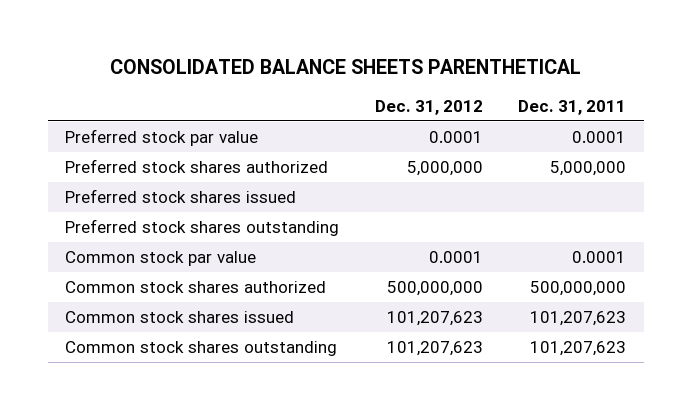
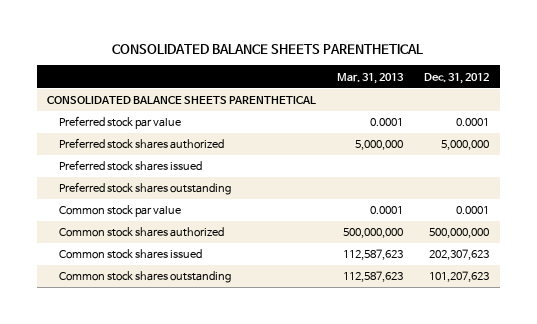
[518,99,627,115] Dec. 31, 2011 -> none
none -> [337,72,405,84] Mar. 31, 2013
none -> [47,96,317,105] CONSOLIDATED BALANCE SHEETS PARENTHETICAL
[386,310,483,326] 101,207,623 -> [429,249,490,261] 202,307,623

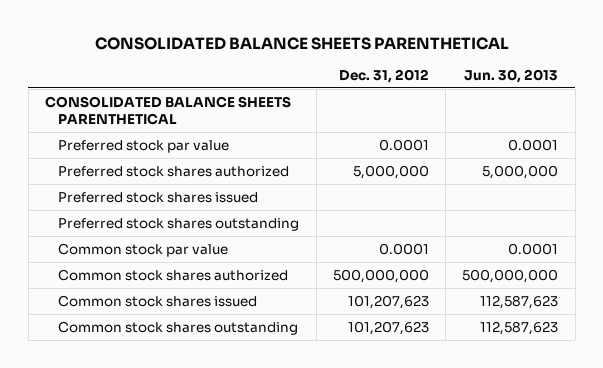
[337,72,405,84] Mar. 31, 2013 -> none
none -> [464,68,559,83] Jun. 30, 2013
[429,249,490,261] 202,307,623 -> [347,294,429,309] 101,207,623

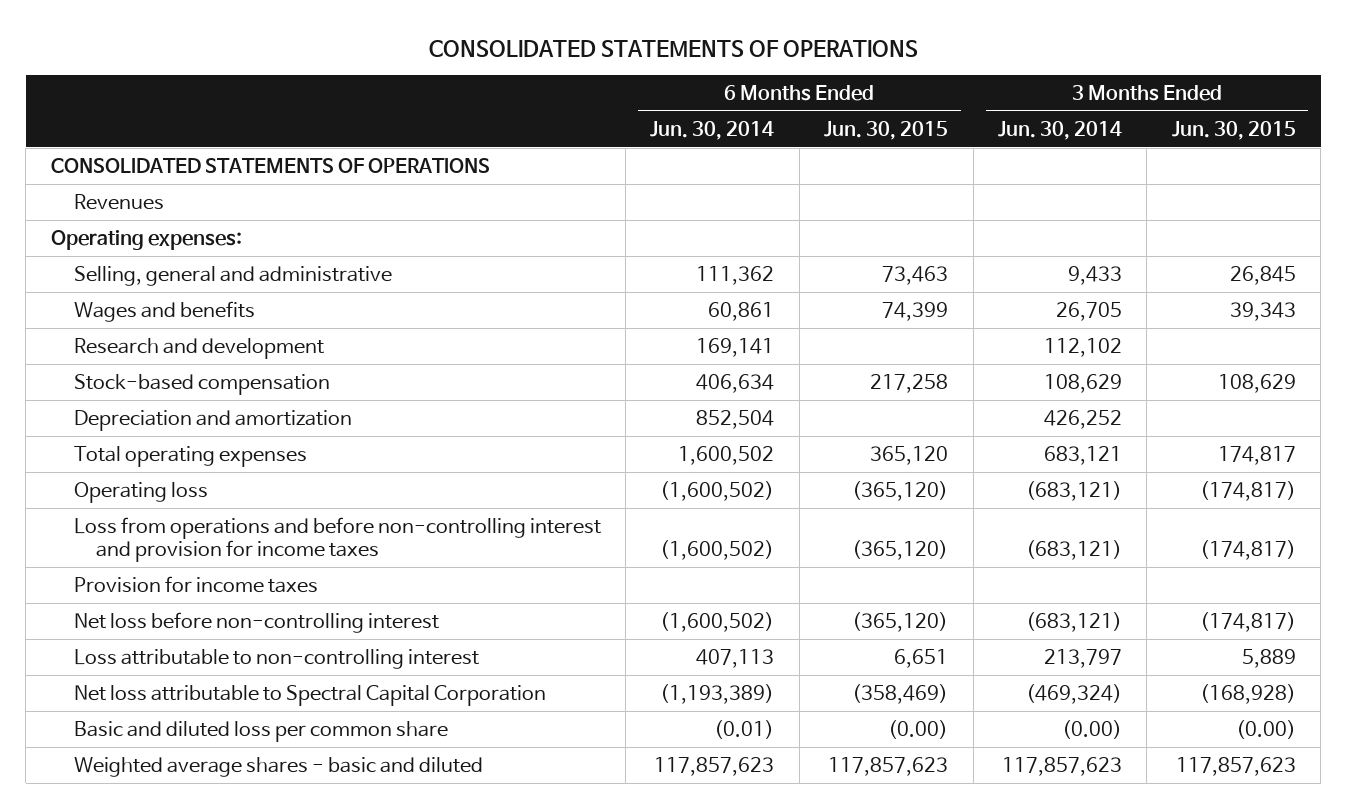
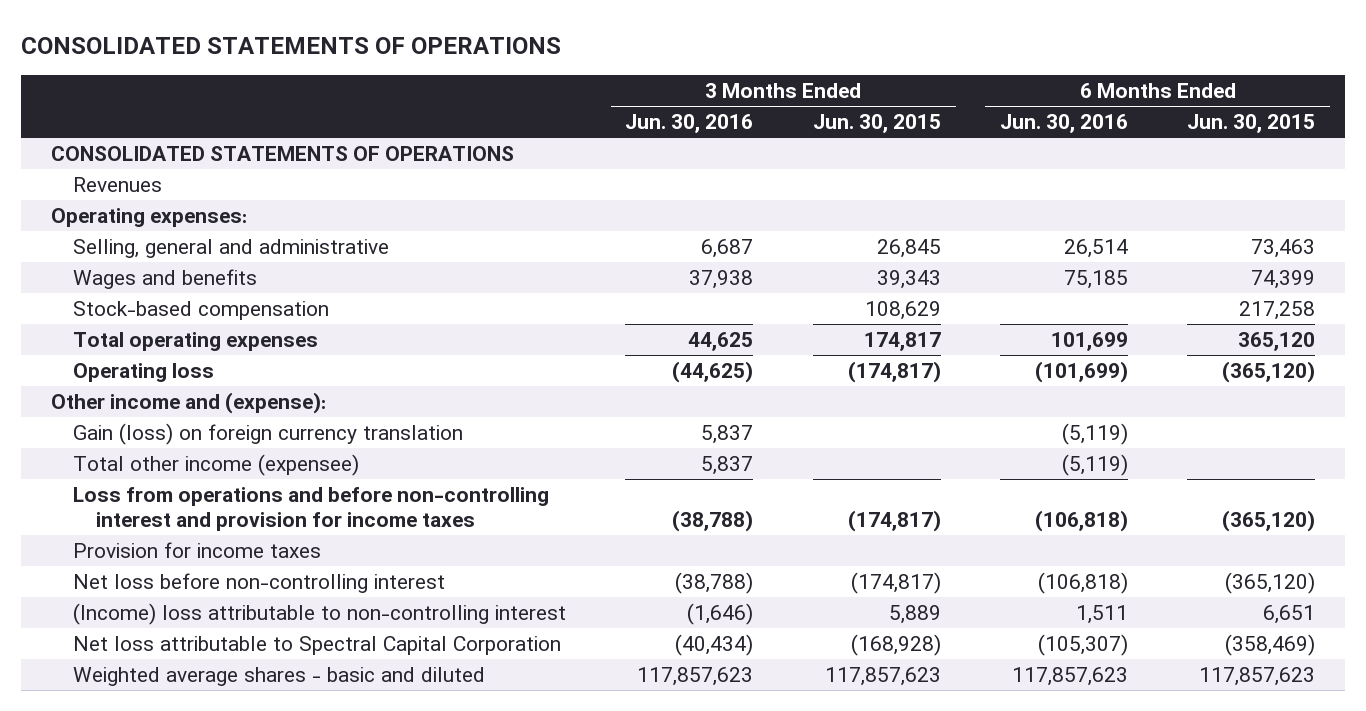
[650,120,775,140] Jun. 30, 2014 -> none
[998,120,1123,140] Jun. 30, 2014 -> none
none -> [625,114,754,134] Jun. 30, 2016
none -> [999,114,1128,134] Jun. 30, 2016
[73,337,324,359] Research and development -> none
[73,409,352,431] Depreciation and amortization -> none
none -> [50,392,326,415] Other income and (expense):
none -> [73,423,464,446] Gain (loss) on foreign currency translation
none -> [73,454,360,477] Total other income (expensee)
[73,648,479,669] Loss attributable to non-controlling interest -> [73,603,567,626] (Income) loss attributable to non-controlling interest
[73,720,448,742] Basic and diluted loss per common share -> none

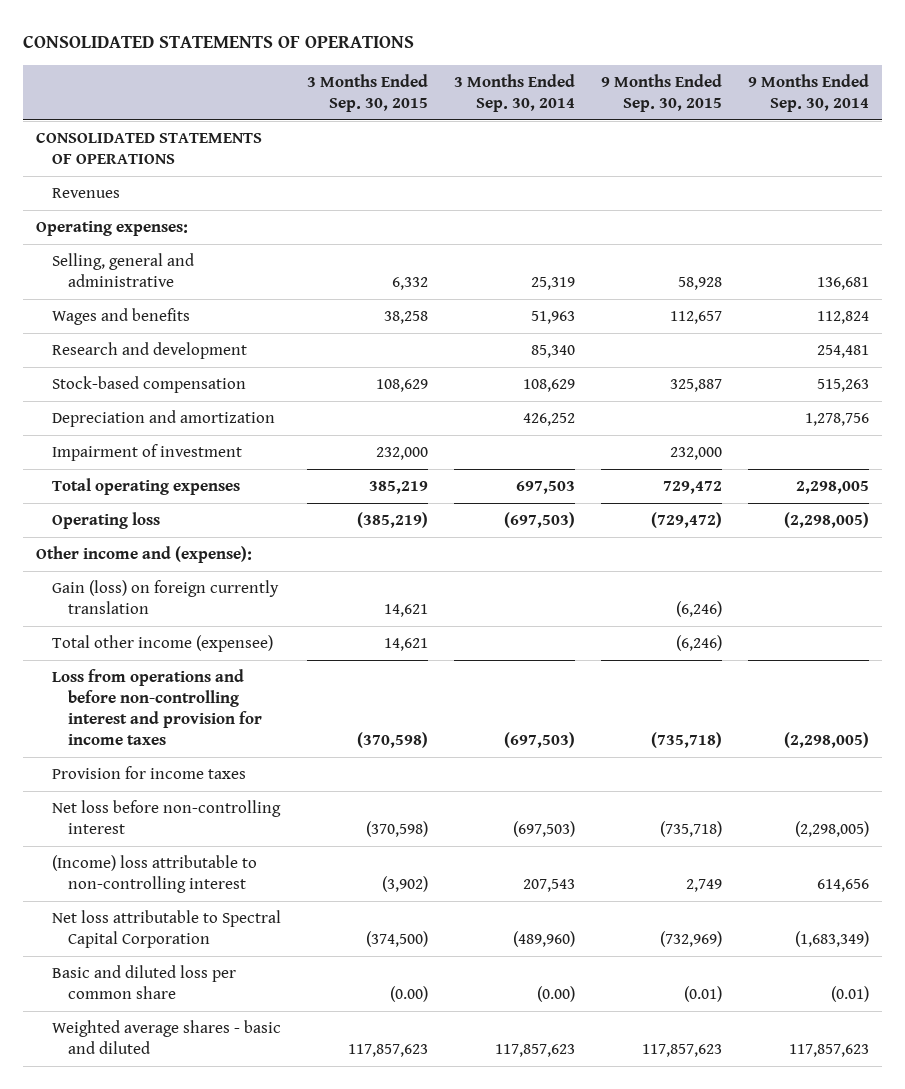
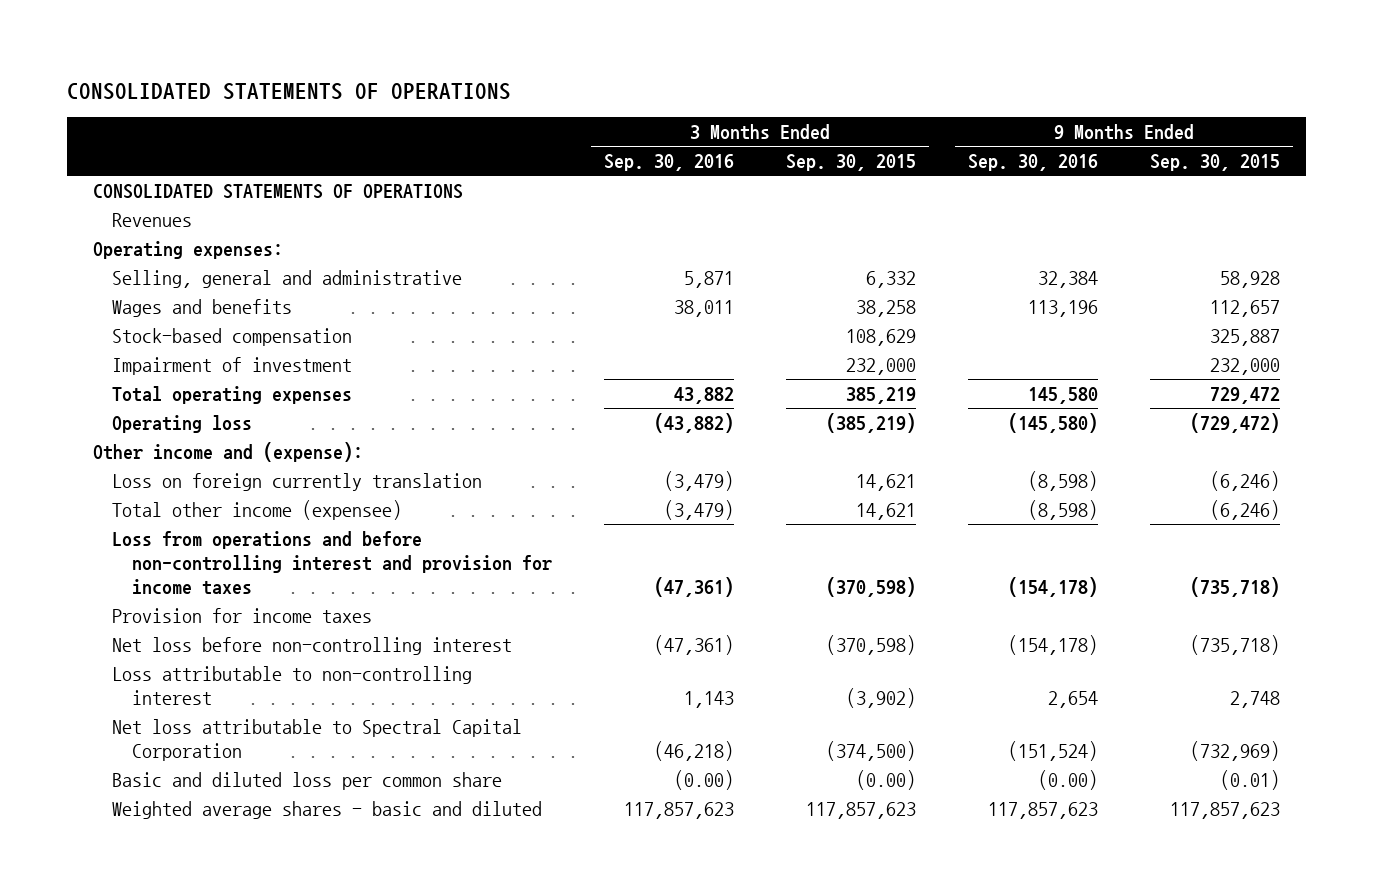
[454,74,576,113] 3 Months Ended Sep. 30, 2014 -> none
[748,74,870,113] 9 Months Ended Sep. 30, 2014 -> none
none -> [603,154,734,172] Sep. 30, 2016
none -> [968,154,1099,172] Sep. 30, 2016
[51,341,247,359] Research and development -> none
[51,409,275,427] Depreciation and amortization -> none
[51,579,279,615] Gain (loss) on foreign currently translation -> [112,472,483,491] Loss on foreign currently translation
[51,854,257,894] (Income) loss attributable to non-controlling interest -> [112,665,473,705] Loss attributable to non-controlling interest
[686,879,723,893] 2,749 -> [1230,690,1281,708] 2,748

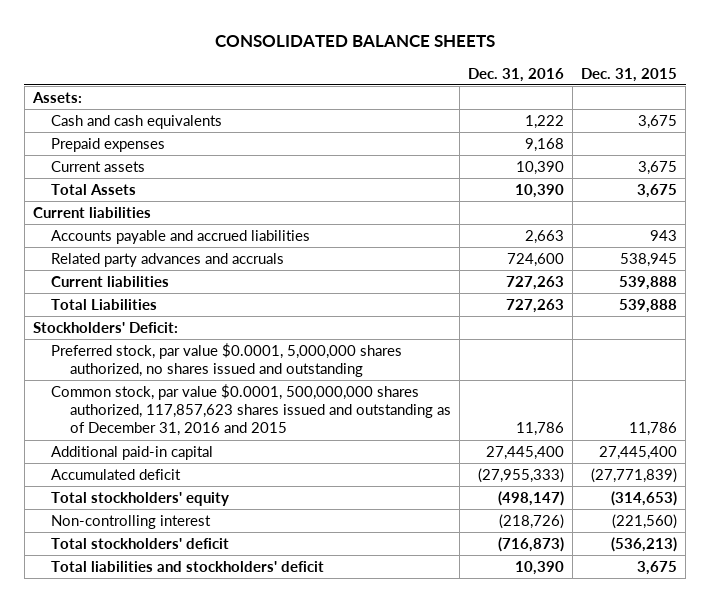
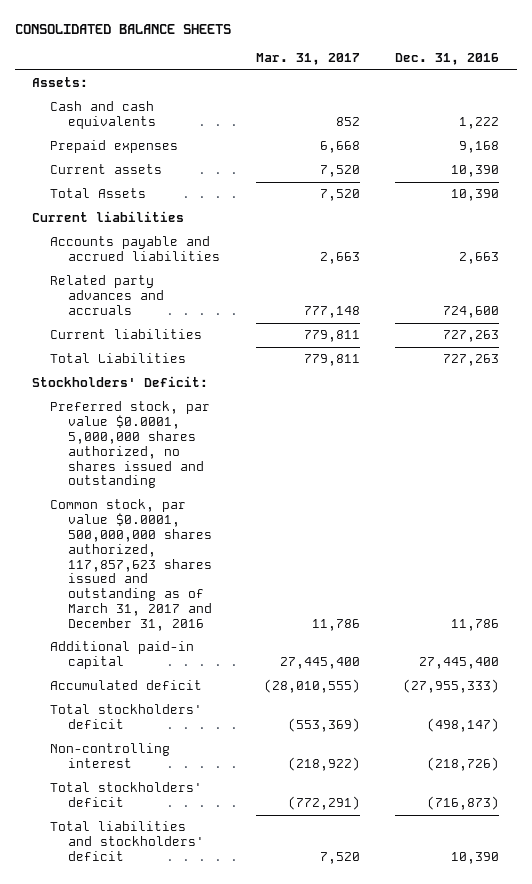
[581,67,678,82] Dec. 31, 2015 -> none
none -> [255,53,360,66] Mar. 31, 2017
[51,383,451,437] Common stock, par value $0.0001, 500,000,000 shares authorized, 117,857,623 shares issued and outstanding as of December 31, 2016 and 2015 -> [50,499,213,631] Common stock, par value $0.0001, 500,000,000 shares authorized, 117,857,623 shares issued and outstanding as of March 31, 2017 and December 31, 2016
[51,491,230,506] Total stockholders' equity -> [50,704,203,730] Total stockholders' deficit

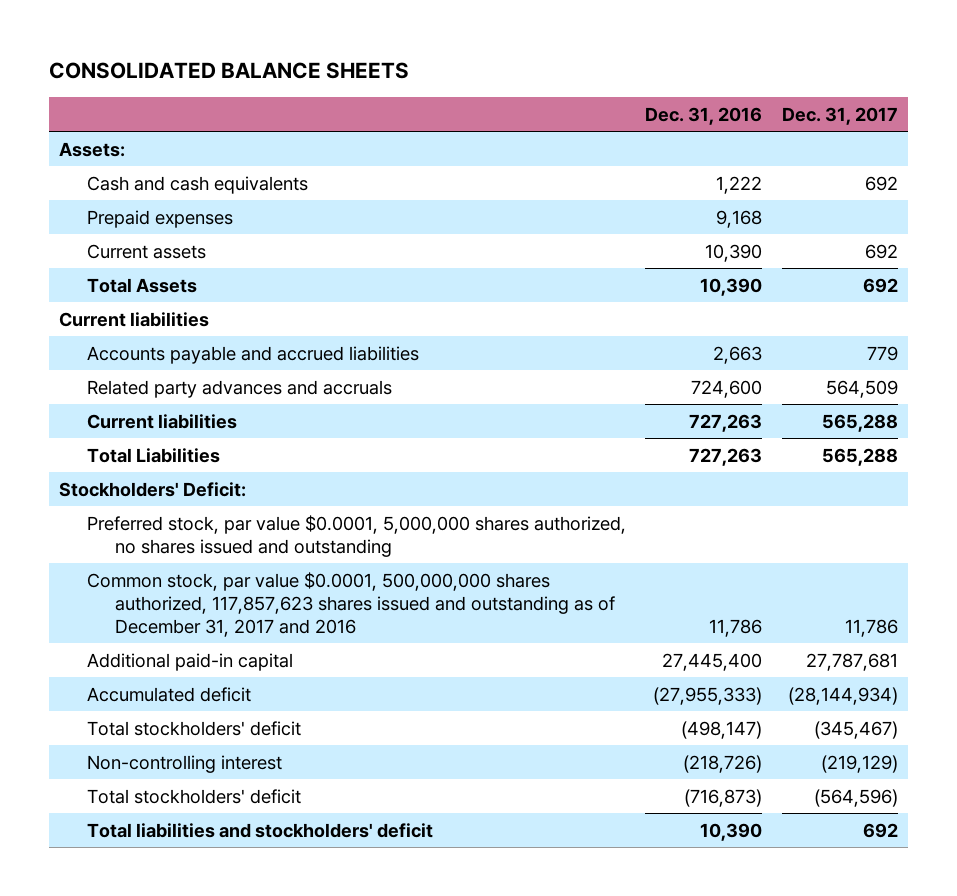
[255,53,360,66] Mar. 31, 2017 -> none
none -> [781,106,898,125] Dec. 31, 2017
[50,499,213,631] Common stock, par value $0.0001, 500,000,000 shares authorized, 117,857,623 shares issued and outstanding as of March 31, 2017 and December 31, 2016 -> [86,571,615,637] Common stock, par value $0.0001, 500,000,000 shares authorized, 117,857,623 shares issued and outstanding as of December 31, 2017 and 2016

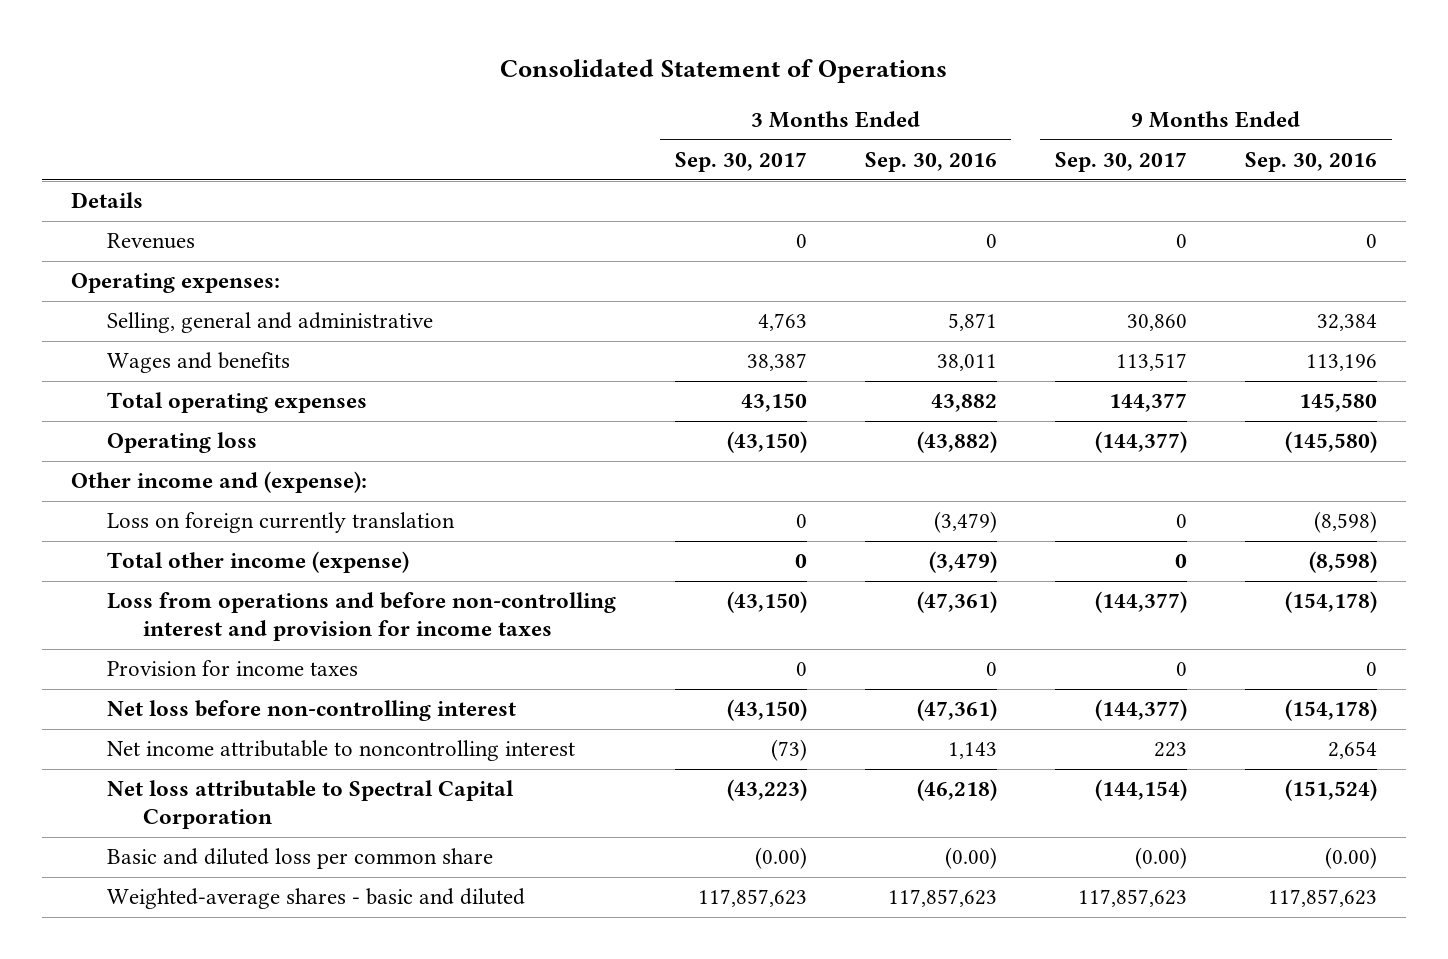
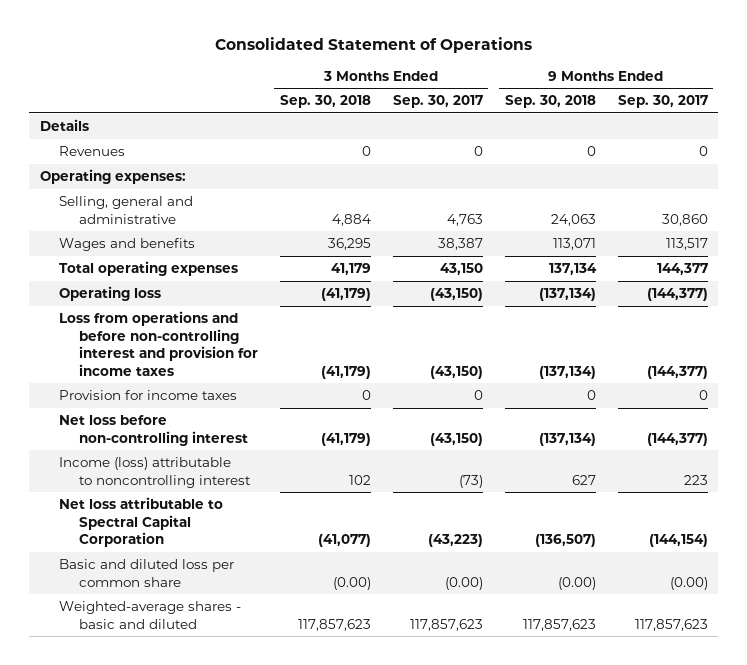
[864,152,997,173] Sep. 30, 2016 -> none
[1245,152,1378,173] Sep. 30, 2016 -> none
none -> [279,95,371,109] Sep. 30, 2018
none -> [504,95,596,109] Sep. 30, 2018
[71,471,368,494] Other income and (expense): -> none
[107,512,456,534] Loss on foreign currently translation -> none
[107,551,410,574] Total other income (expense) -> none
[107,740,576,762] Net income attributable to noncontrolling interest -> [59,457,251,488] Income (loss) attributable to noncontrolling interest

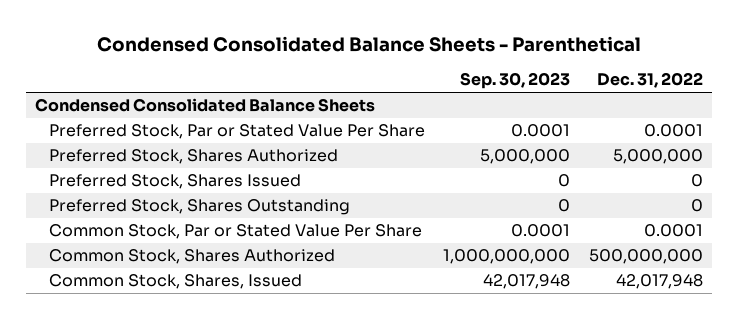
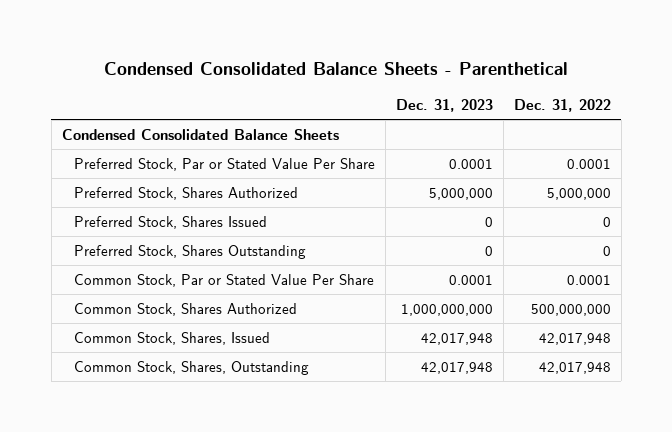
[460,72,571,90] Sep. 30, 2023 -> none
none -> [395,98,493,112] Dec. 31, 2023
none -> [73,360,309,375] Common Stock, Shares, Outstanding

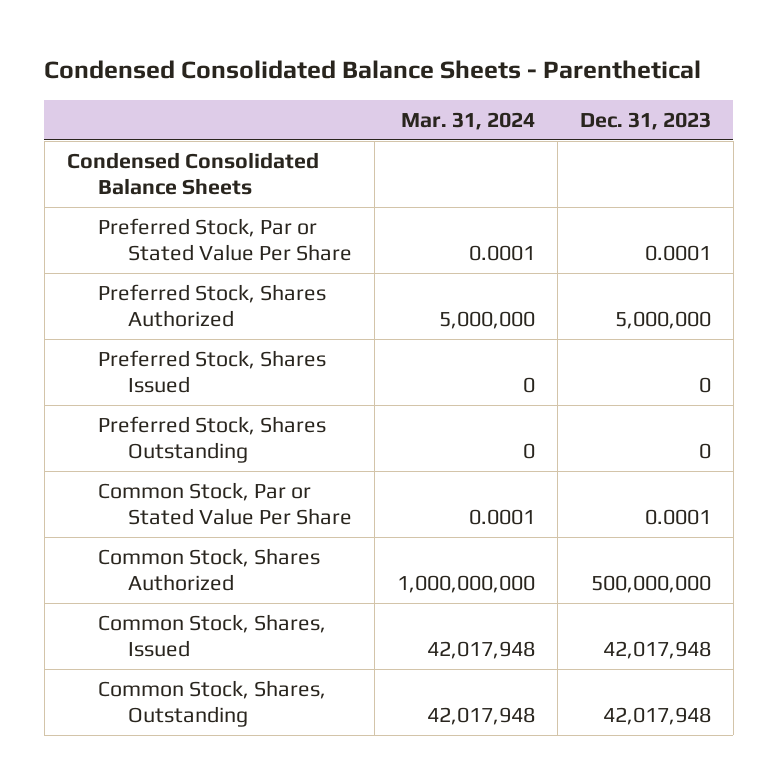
[513,98,611,112] Dec. 31, 2022 -> none
none -> [401,111,536,130] Mar. 31, 2024
[400,303,493,316] 1,000,000,000 -> [591,575,712,594] 500,000,000

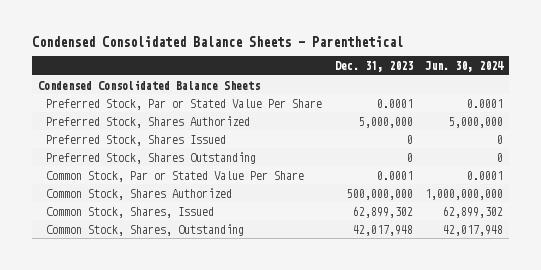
[401,111,536,130] Mar. 31, 2024 -> none
none -> [424,61,504,73] Jun. 30, 2024
[603,641,712,660] 42,017,948 -> [352,205,413,218] 62,899,302

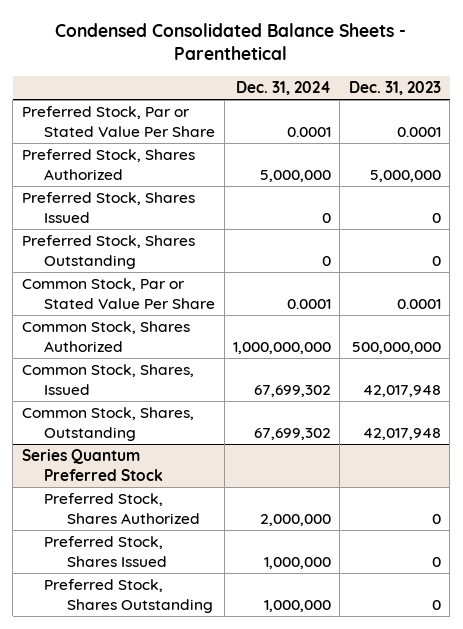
[424,61,504,73] Jun. 30, 2024 -> none
none -> [236,80,332,95] Dec. 31, 2024
[37,79,260,90] Condensed Consolidated Balance Sheets -> none
[352,205,413,218] 62,899,302 -> [362,384,441,397] 42,017,948
none -> [21,449,164,481] Series Quantum Preferred Stock
none -> [44,493,200,524] Preferred Stock, Shares Authorized
none -> [44,536,167,567] Preferred Stock, Shares Issued
none -> [44,579,213,613] Preferred Stock, Shares Outstanding

